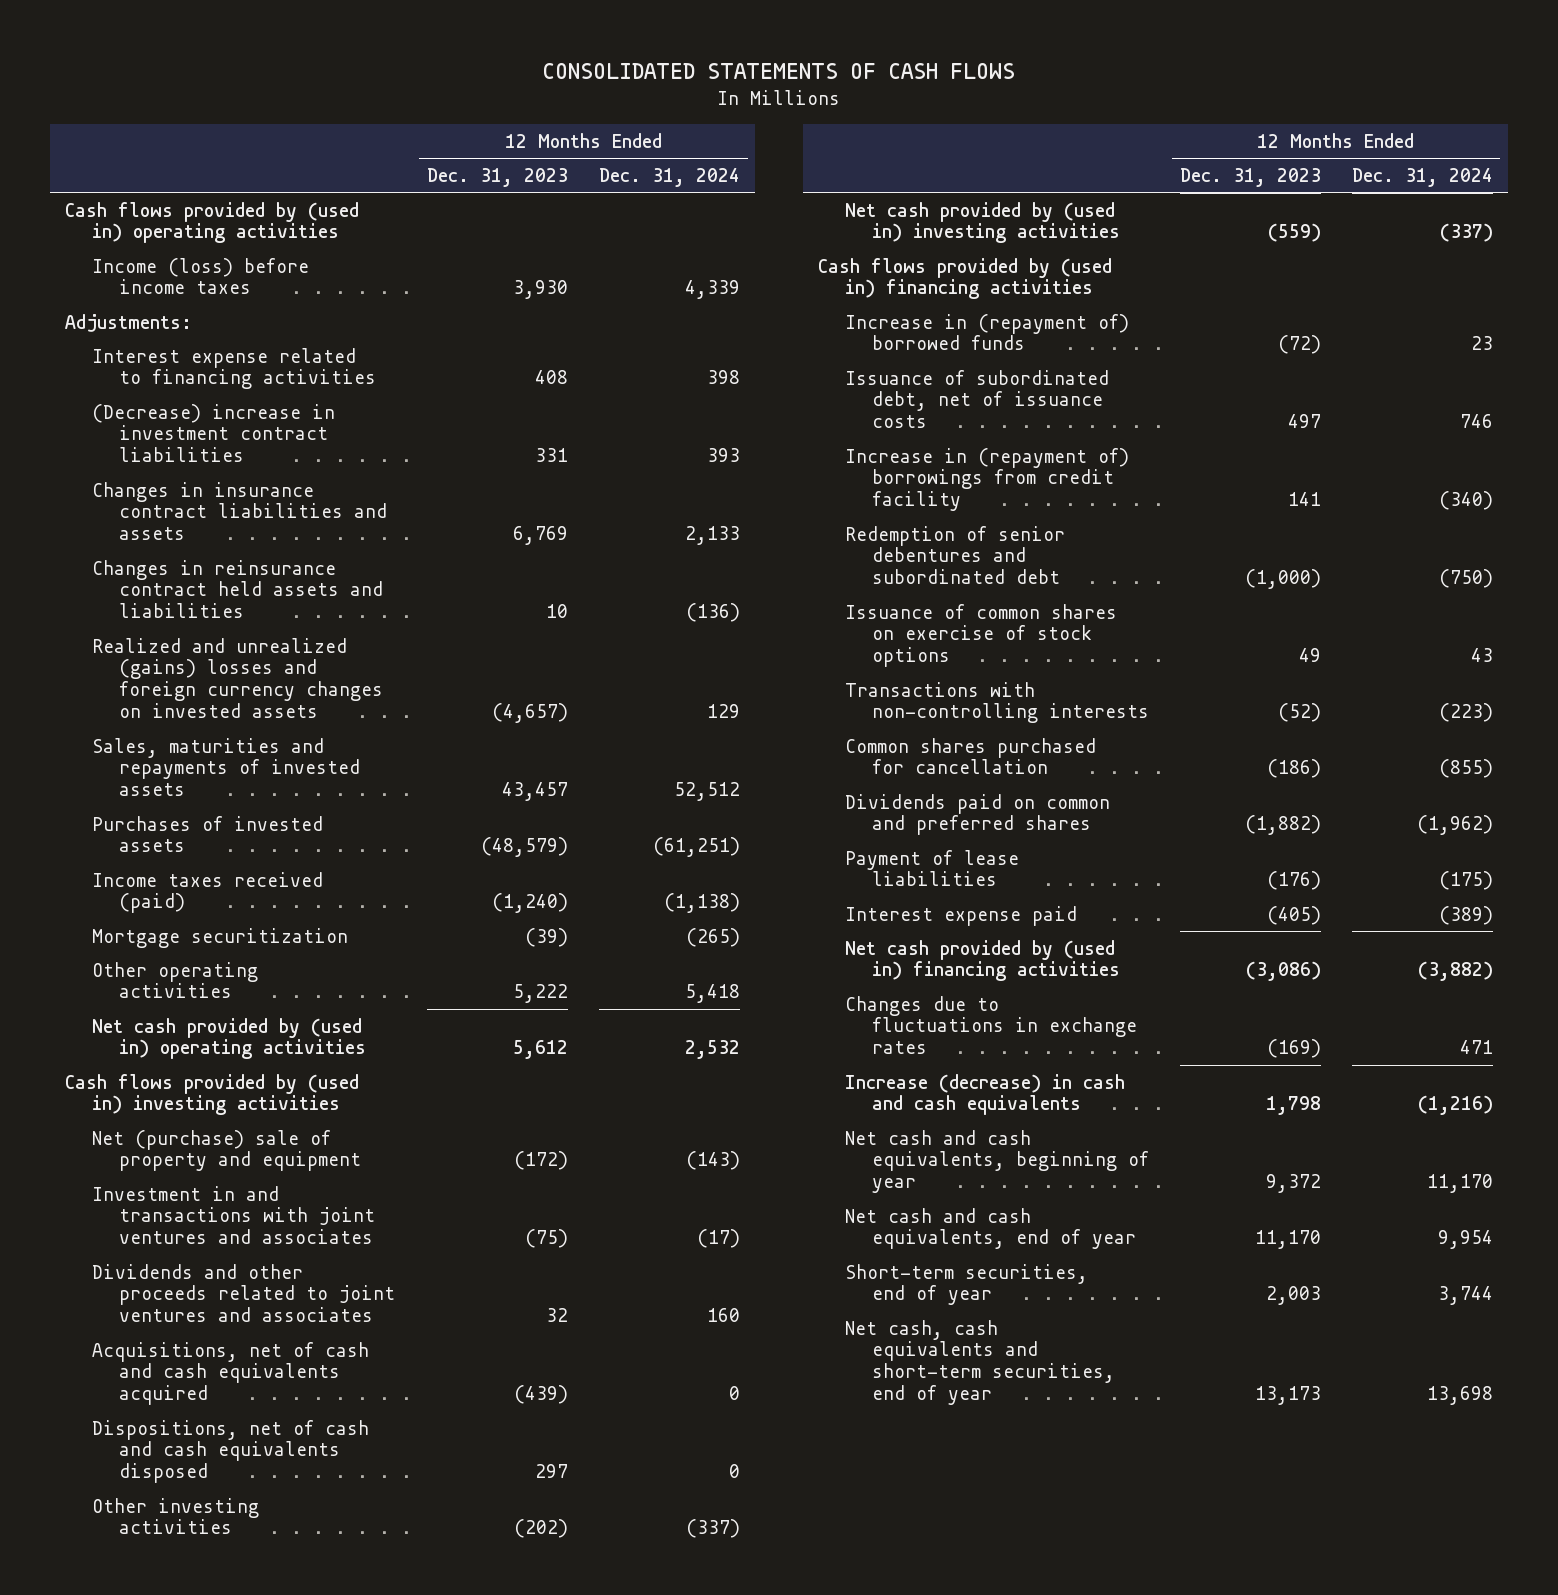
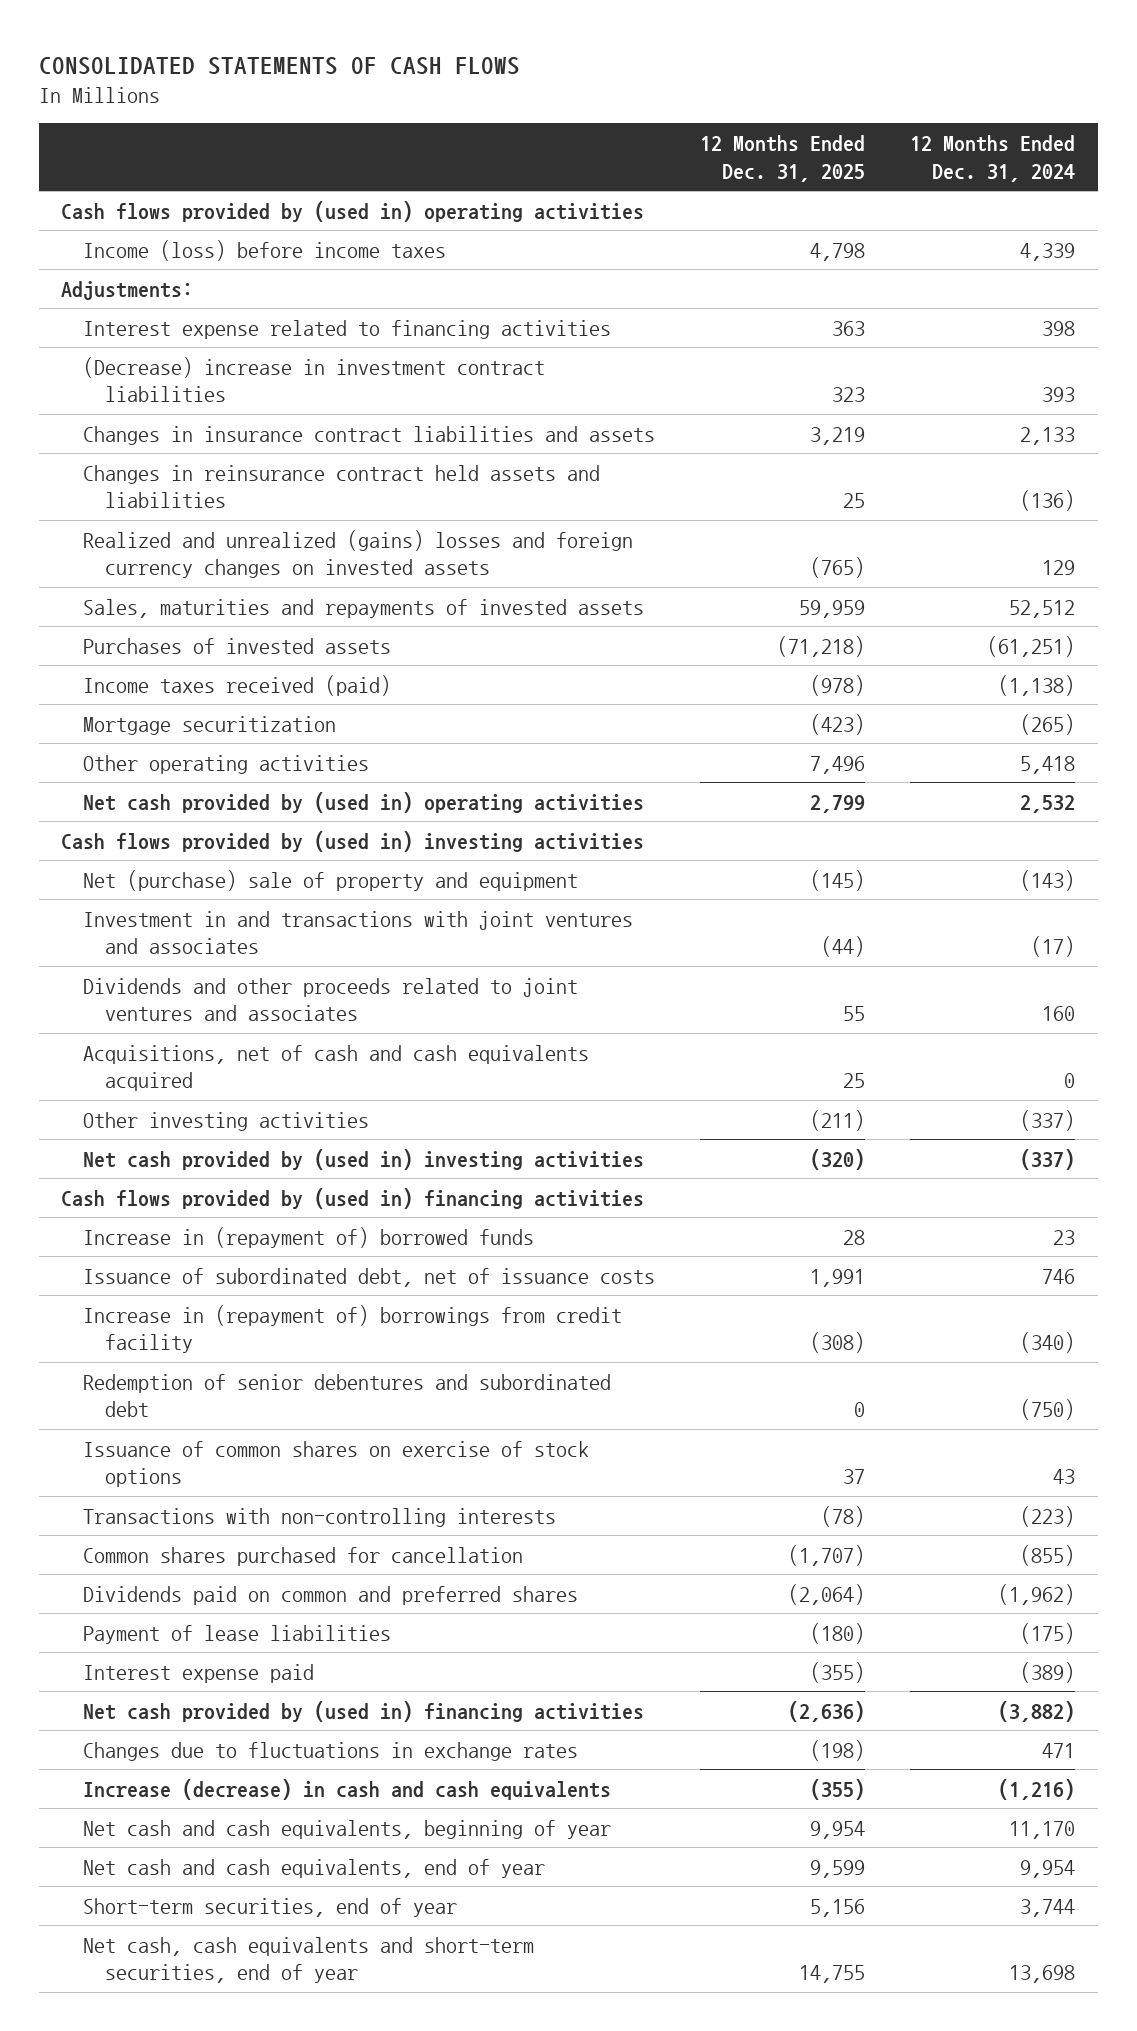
[427,167,569,187] Dec. 31, 2023 -> none
none -> [700,135,866,182] 12 Months Ended Dec. 31, 2025
[92,1419,370,1484] Dispositions, net of cash and cash equivalents disposed -> none

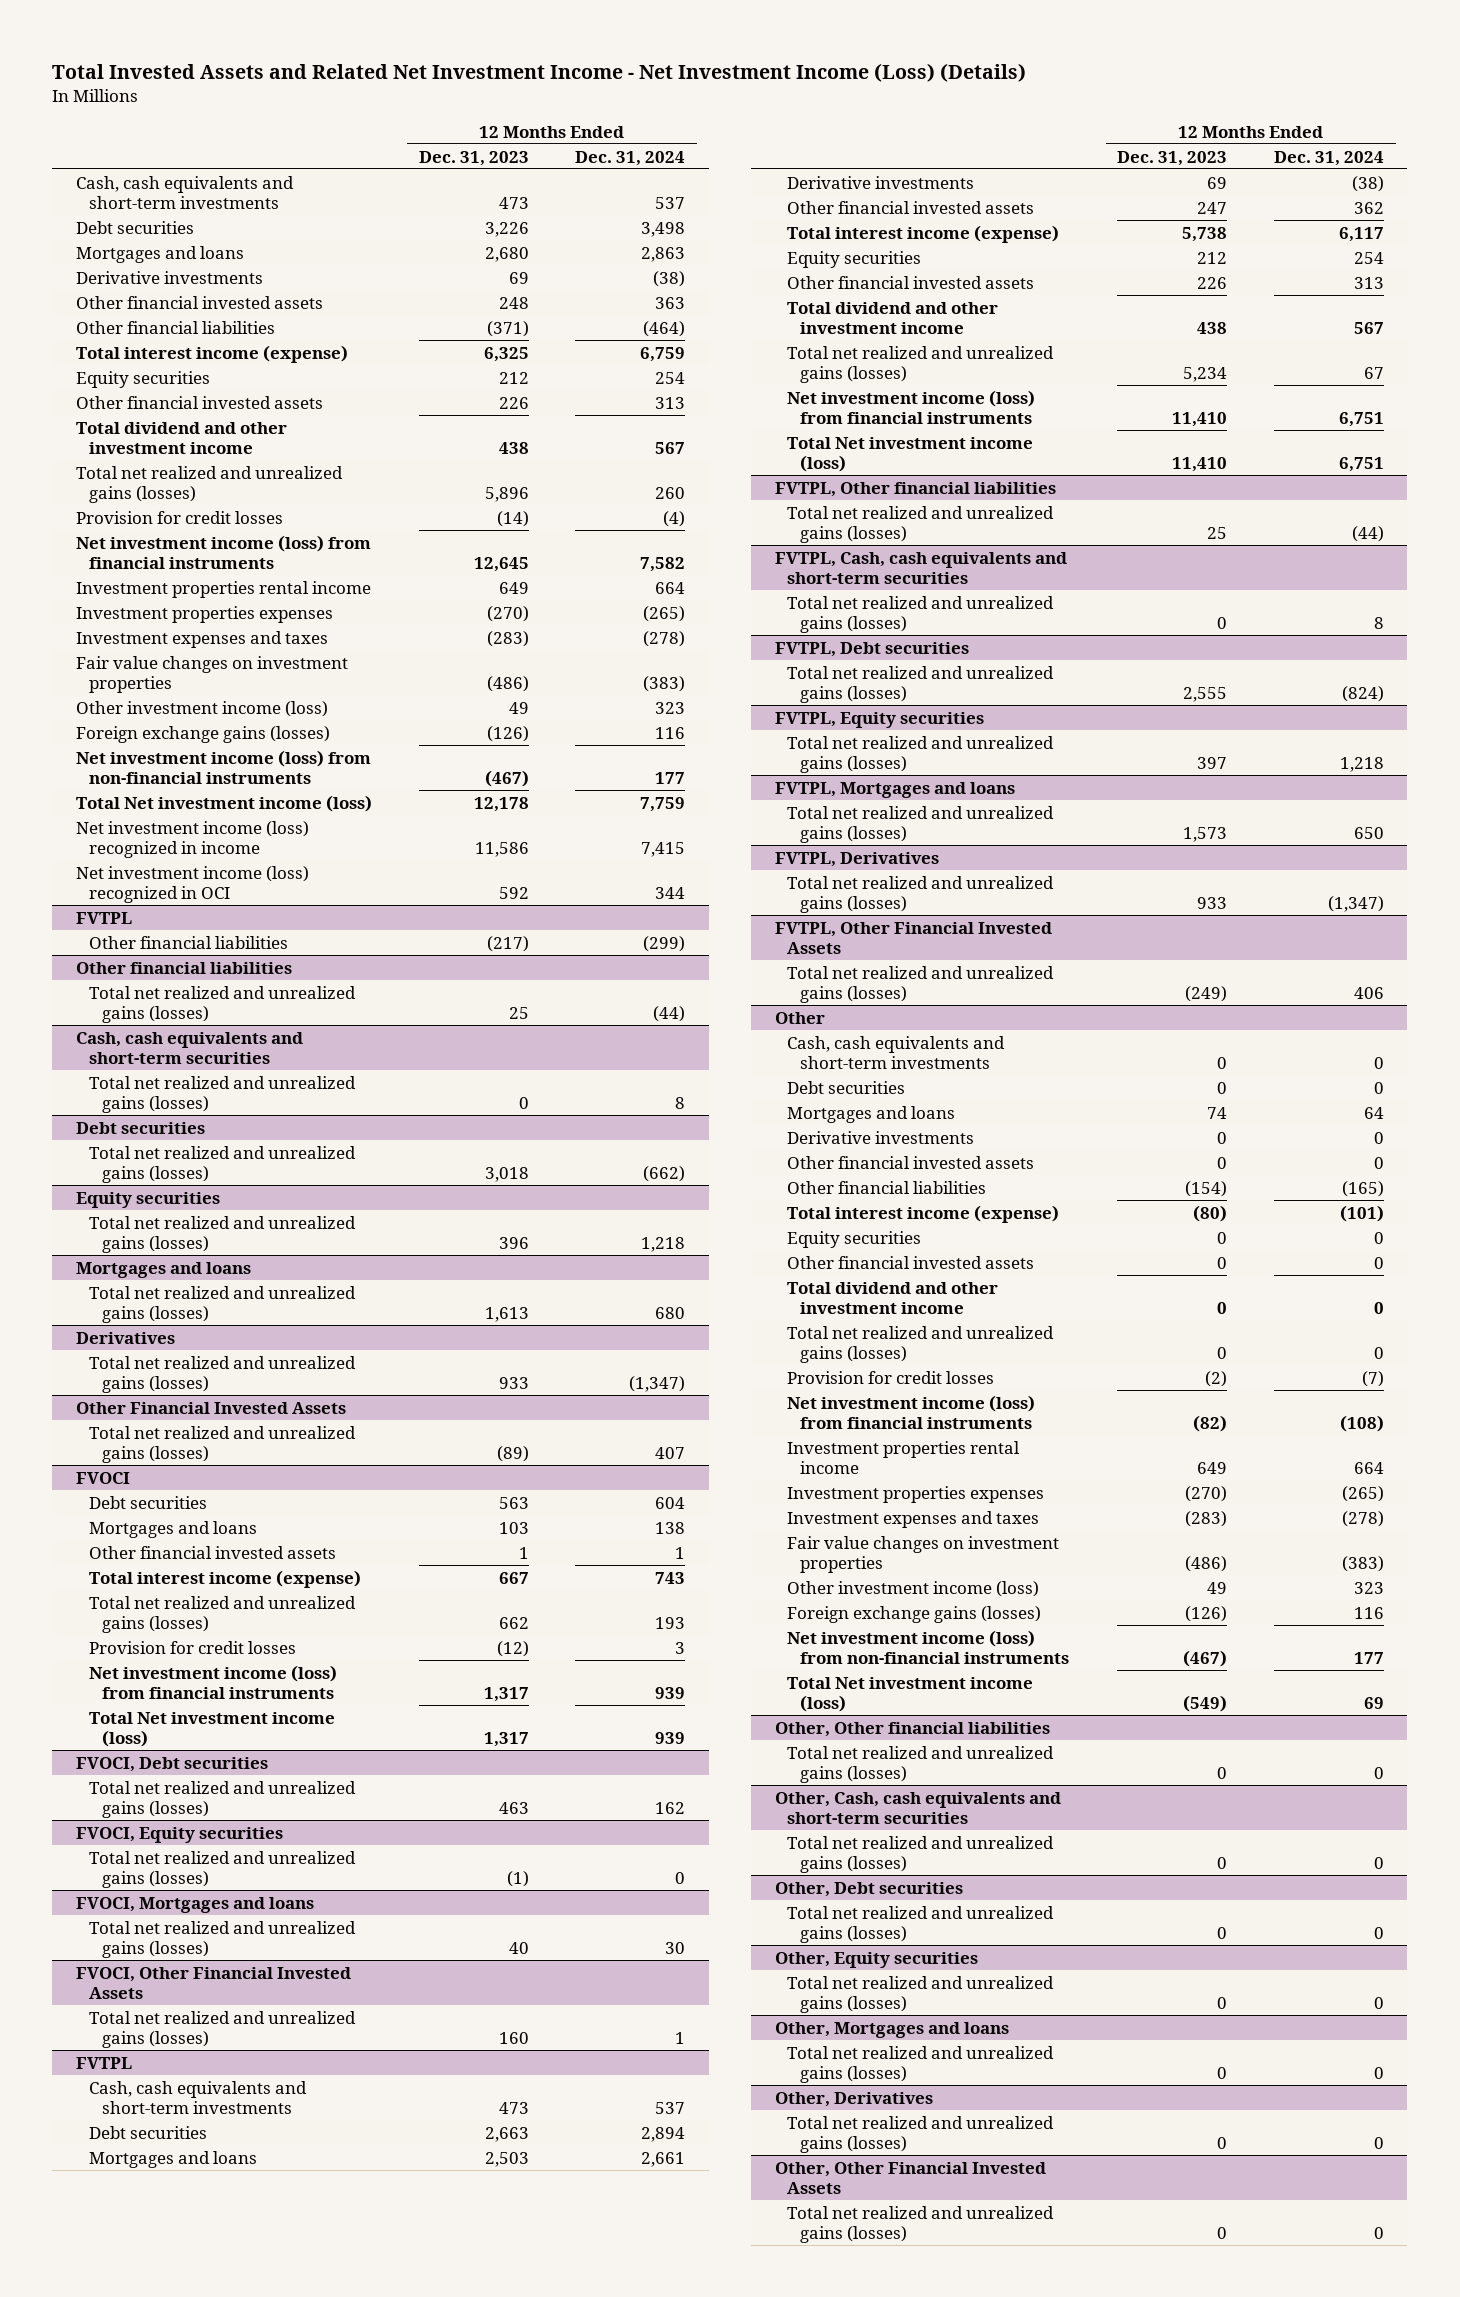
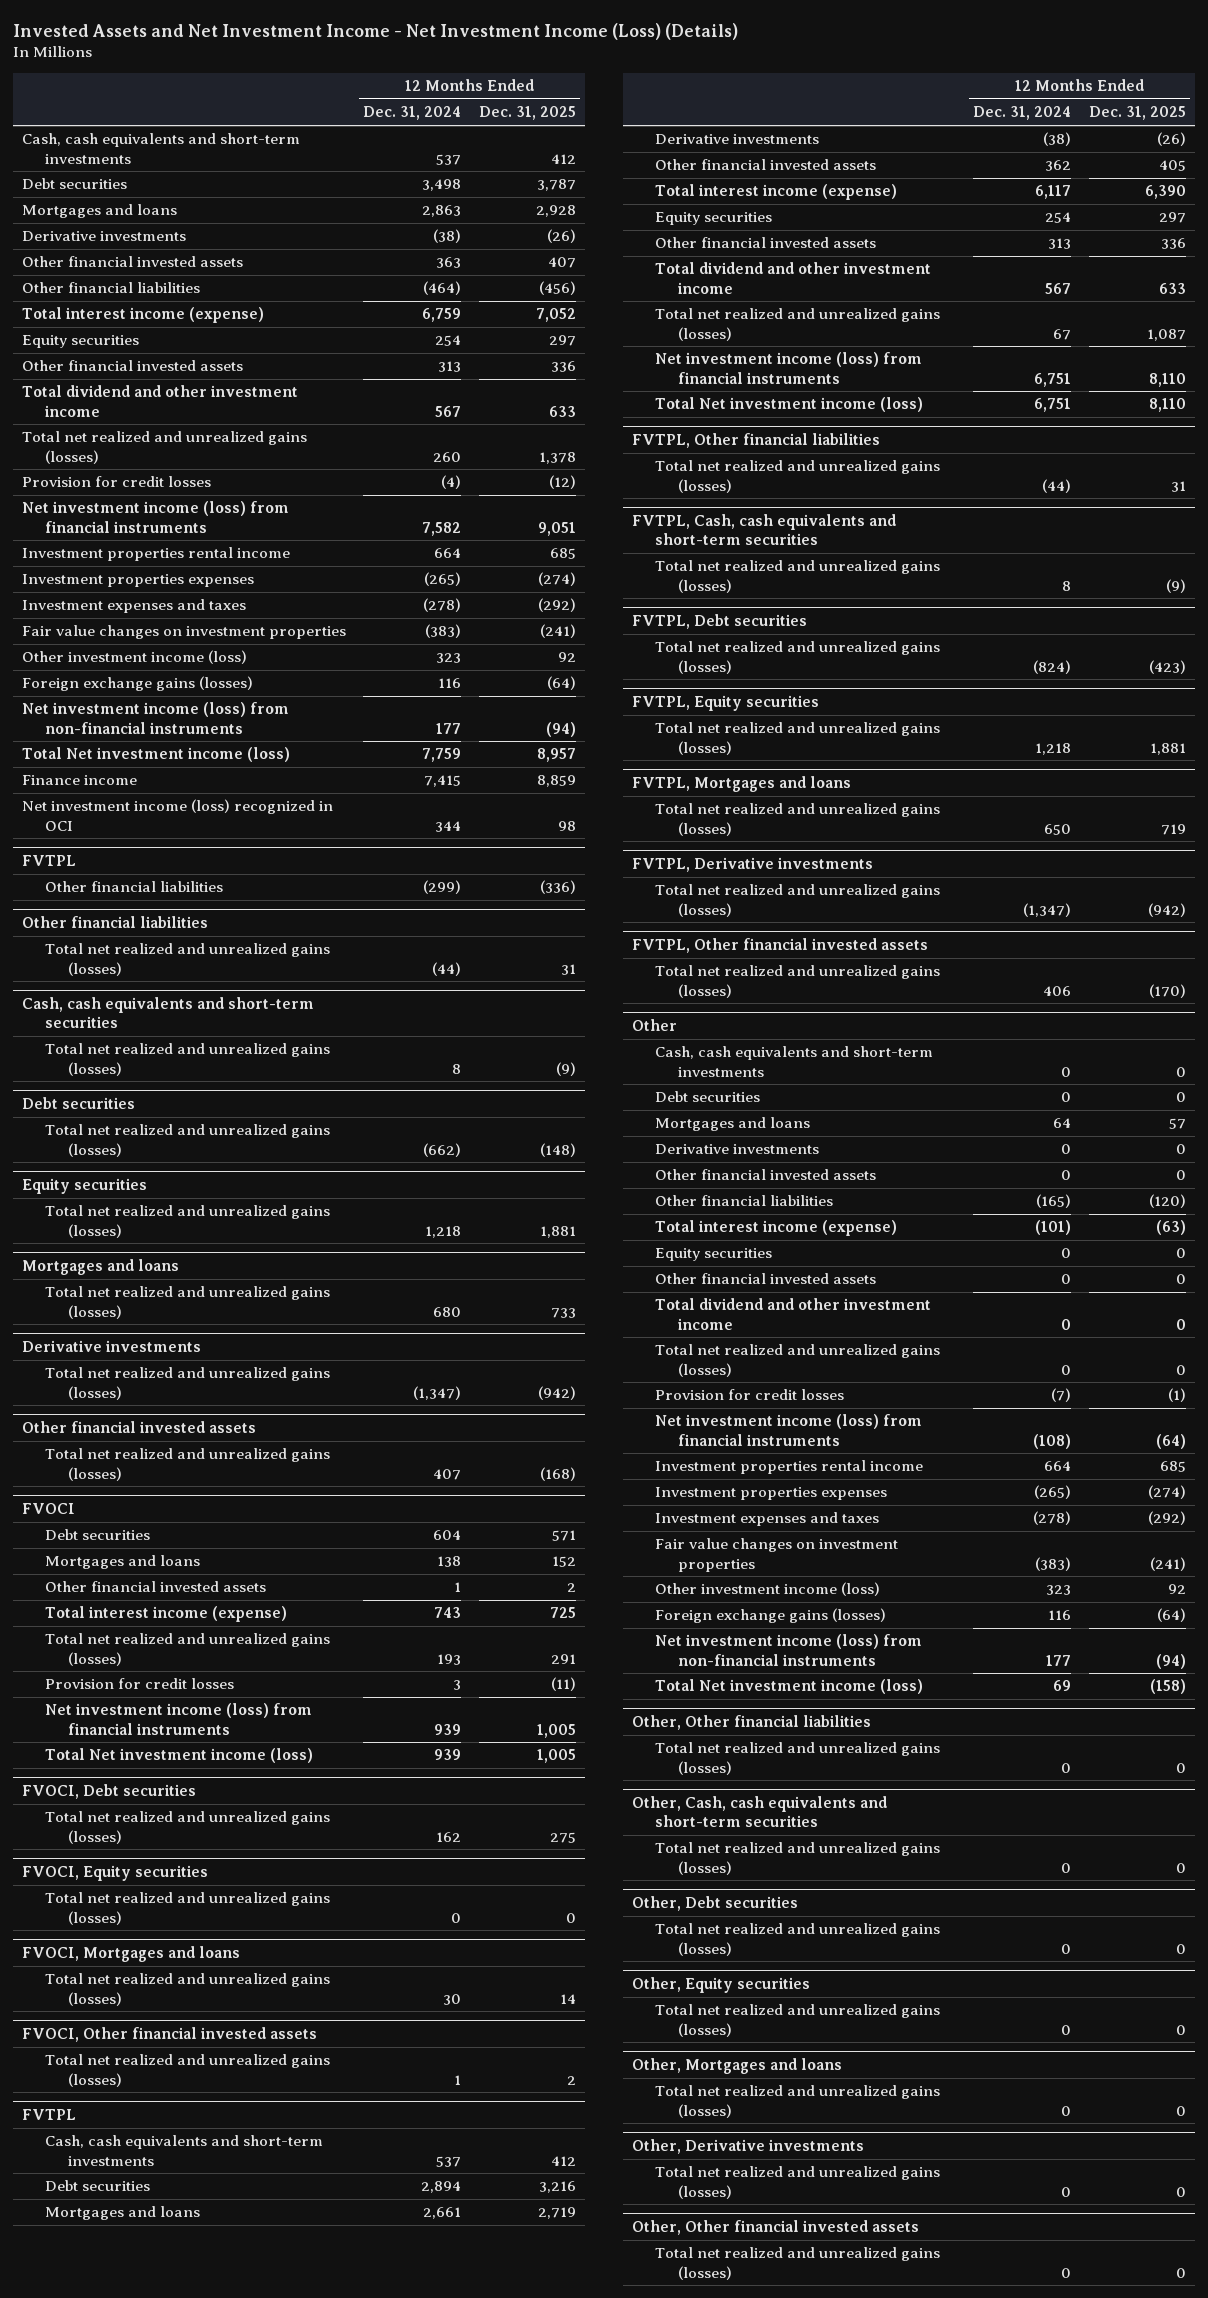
[52,62,1027,82] Total Invested Assets and Related Net Investment Income - Net Investment Income (Loss) (Details) -> [13,22,739,40] Invested Assets and Net Investment Income - Net Investment Income (Loss) (Details)
[418,150,529,166] Dec. 31, 2023 -> none
none -> [479,106,577,121] Dec. 31, 2025
[75,820,309,858] Net investment income (loss) recognized in income -> [21,775,137,786] Finance income
[75,1331,175,1344] Derivatives -> [21,1340,201,1353] Derivative investments
[75,1401,346,1414] Other Financial Invested Assets -> [21,1421,256,1434] Other financial invested assets
[75,1966,351,1999] FVOCI, Other Financial Invested Assets -> [21,2027,317,2043] FVOCI, Other financial invested assets
[774,851,939,867] FVTPL, Derivatives -> none
none -> [631,857,873,873] FVTPL, Derivative investments
[774,921,1052,954] FVTPL, Other Financial Invested Assets -> [631,938,928,954] FVTPL, Other financial invested assets
[774,2091,933,2107] Other, Derivatives -> none
none -> [631,2139,864,2155] Other, Derivative investments
[774,2161,1046,2194] Other, Other Financial Invested Assets -> [631,2220,919,2236] Other, Other financial invested assets

